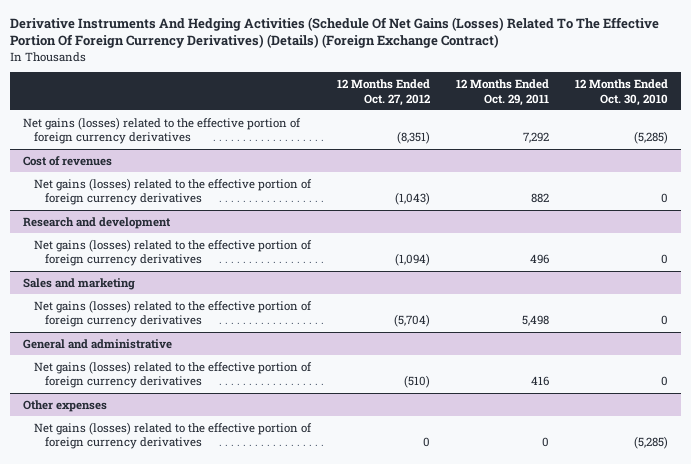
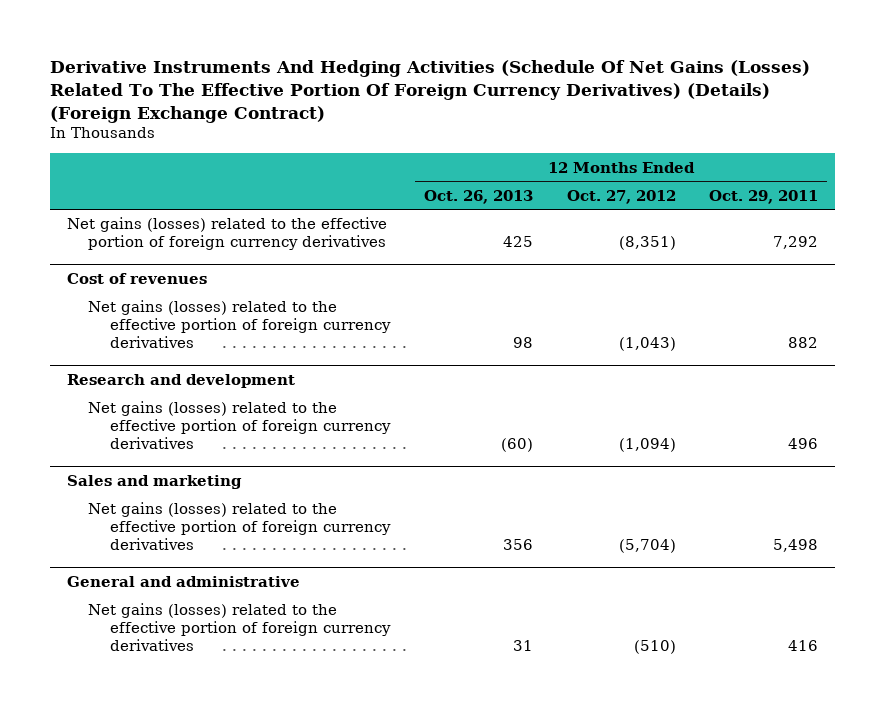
[574,78,668,106] 12 Months Ended Oct. 30, 2010 -> none
none -> [423,189,533,204] Oct. 26, 2013
[23,399,108,412] Other expenses -> none
[33,421,312,450] Net gains (losses) related to the effective portion of foreign currency derivatives -> none

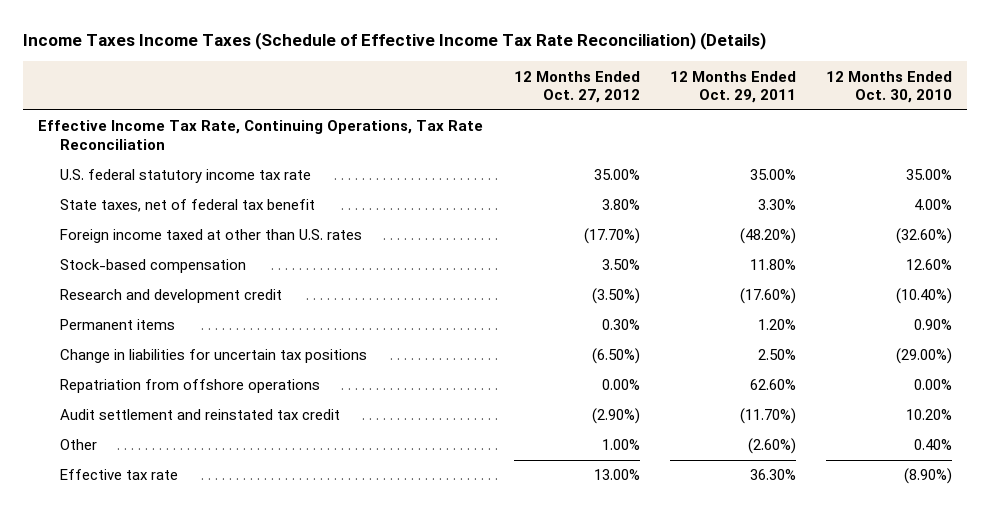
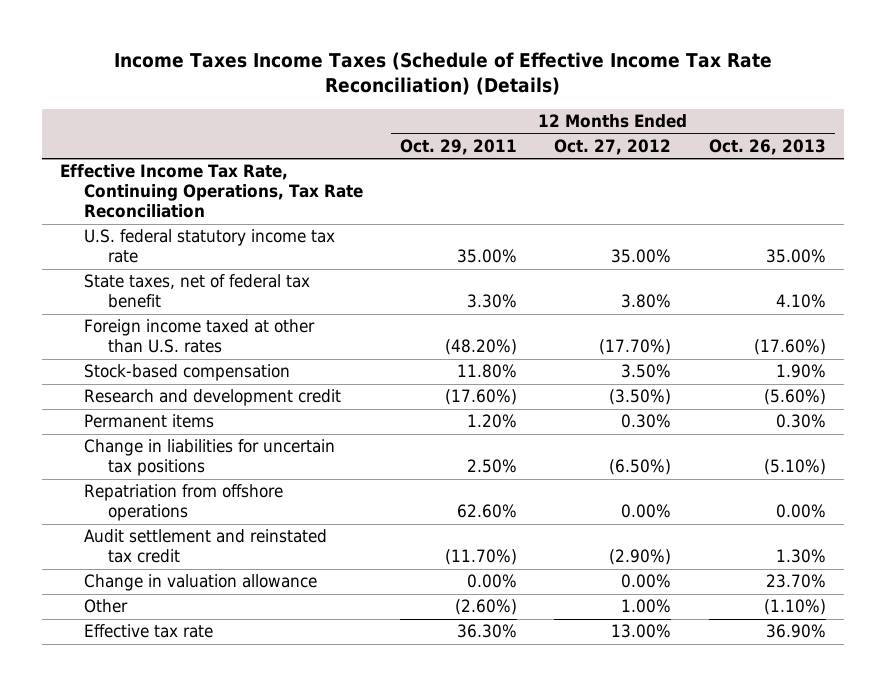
[826,70,953,103] 12 Months Ended Oct. 30, 2010 -> none
none -> [708,138,826,155] Oct. 26, 2013
none -> [83,574,317,592] Change in valuation allowance

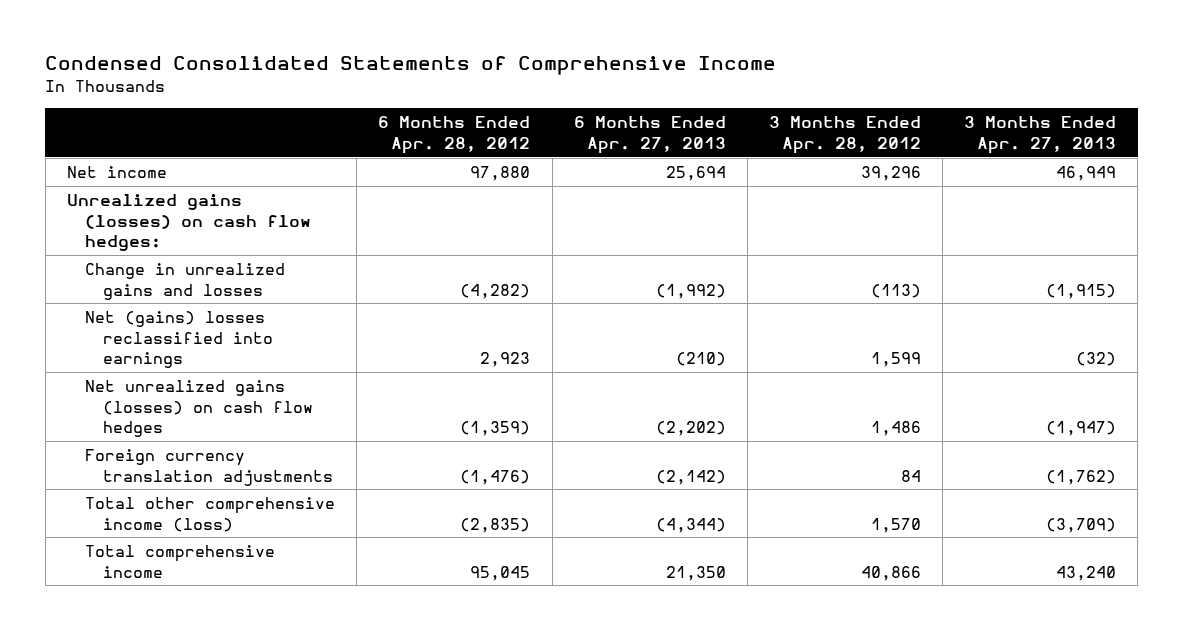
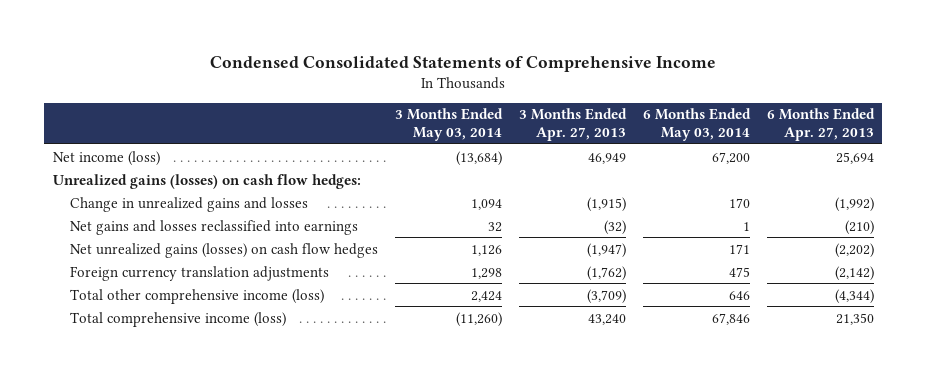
[378,116,531,154] 6 Months Ended Apr. 28, 2012 -> none
[768,116,921,154] 3 Months Ended Apr. 28, 2012 -> none
none -> [394,108,503,141] 3 Months Ended May 03, 2014
none -> [642,108,751,141] 6 Months Ended May 03, 2014
[67,165,168,178] Net income -> [52,150,160,166] Net income (loss)
[85,310,274,369] Net (gains) losses reclassified into earnings -> [69,219,358,235] Net gains and losses reclassified into earnings
[85,544,276,578] Total comprehensive income -> [69,311,286,327] Total comprehensive income (loss)

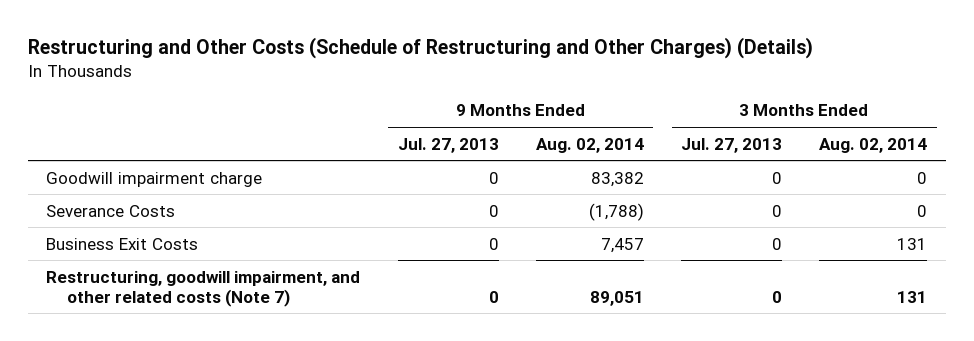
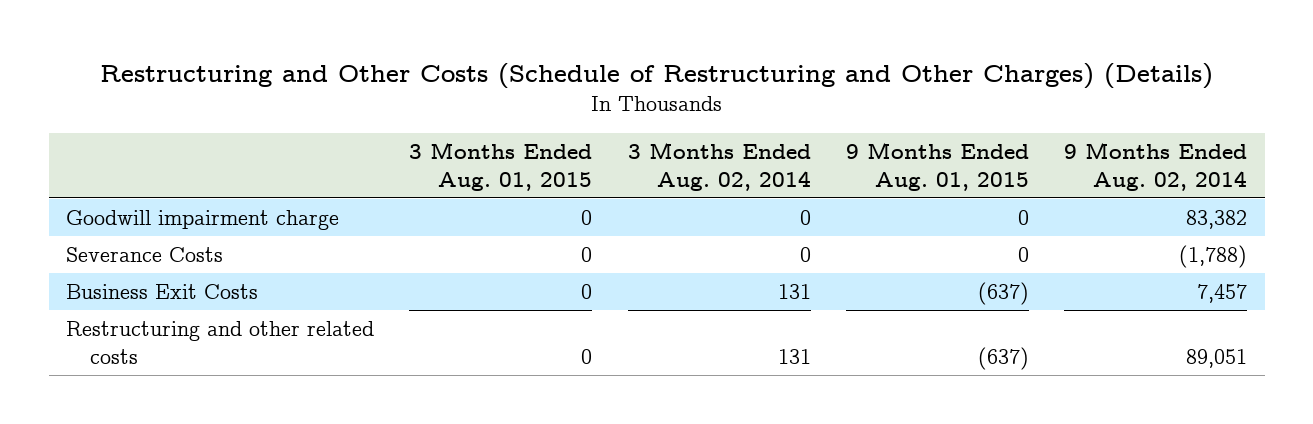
[397,137,499,153] Jul. 27, 2013 -> none
[681,137,783,153] Jul. 27, 2013 -> none
none -> [409,141,593,191] 3 Months Ended Aug. 01, 2015
none -> [845,141,1029,191] 9 Months Ended Aug. 01, 2015
[46,270,361,307] Restructuring, goodwill impairment, and other related costs (Note 7) -> [66,320,375,364] Restructuring and other related costs

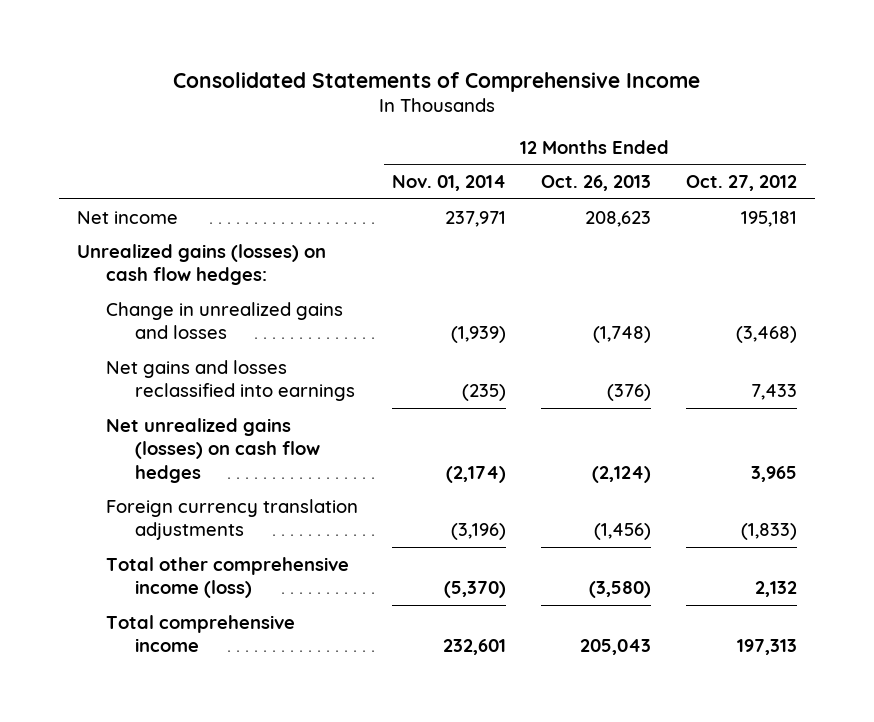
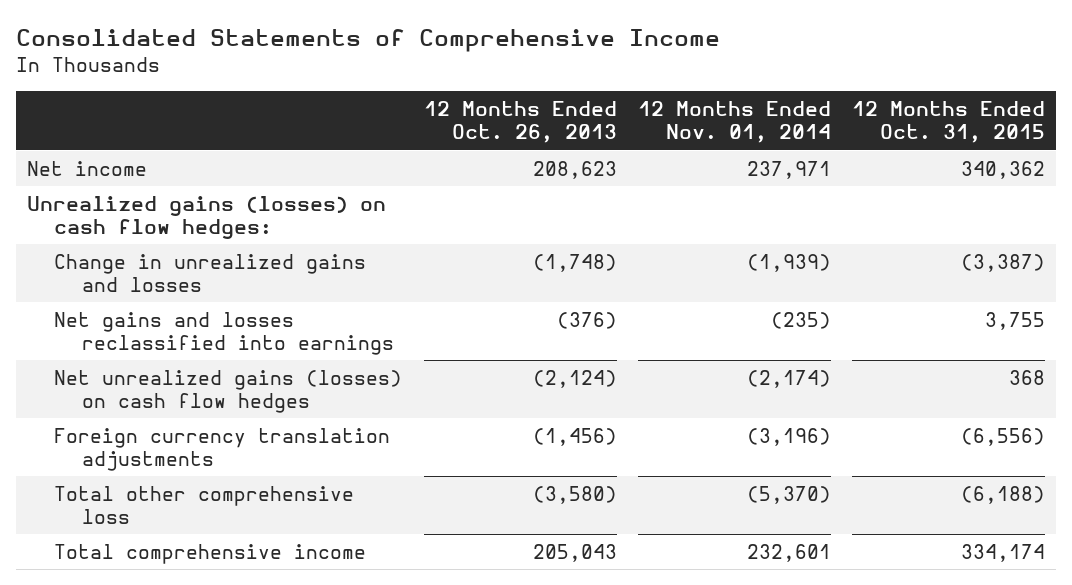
[686,175,798,192] Oct. 27, 2012 -> none
none -> [851,101,1045,144] 12 Months Ended Oct. 31, 2015
[105,556,349,599] Total other comprehensive income (loss) -> [54,485,355,525] Total other comprehensive loss

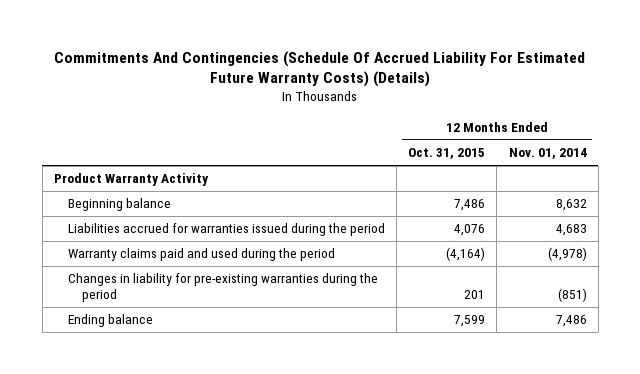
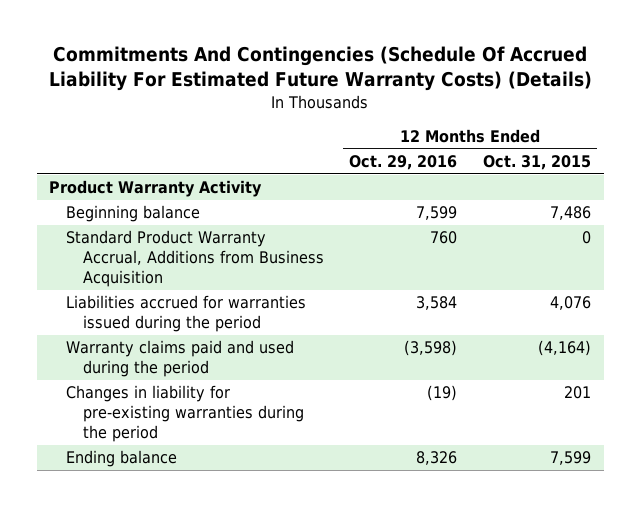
[508,148,587,160] Nov. 01, 2014 -> none
none -> [349,155,458,171] Oct. 29, 2016
none -> [66,230,324,288] Standard Product Warranty Accrual, Additions from Business Acquisition

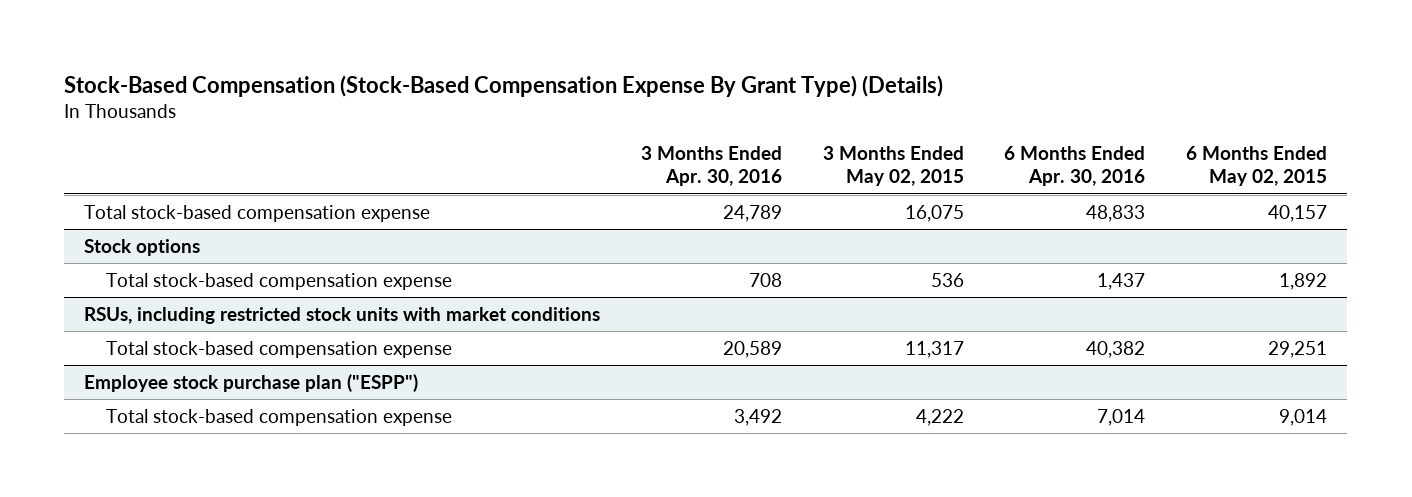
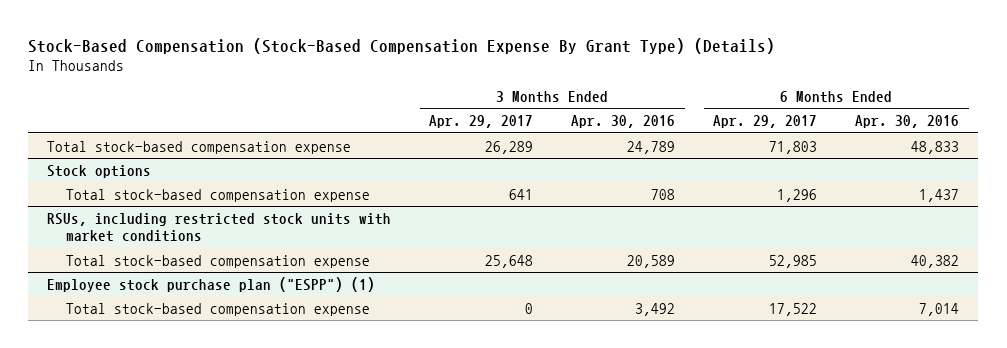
[822,145,964,187] 3 Months Ended May 02, 2015 -> none
[1186,145,1328,187] 6 Months Ended May 02, 2015 -> none
none -> [429,115,534,129] Apr. 29, 2017
none -> [713,115,818,129] Apr. 29, 2017
[84,373,419,392] Employee stock purchase plan ("ESPP") -> [47,276,376,292] Employee stock purchase plan ("ESPP") (1)

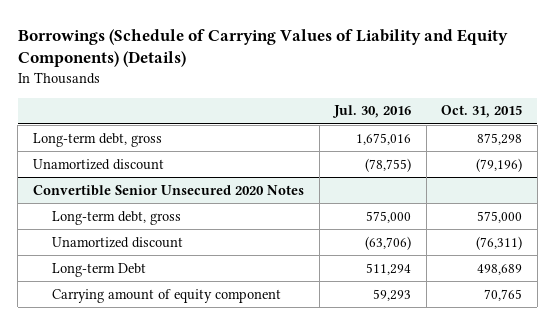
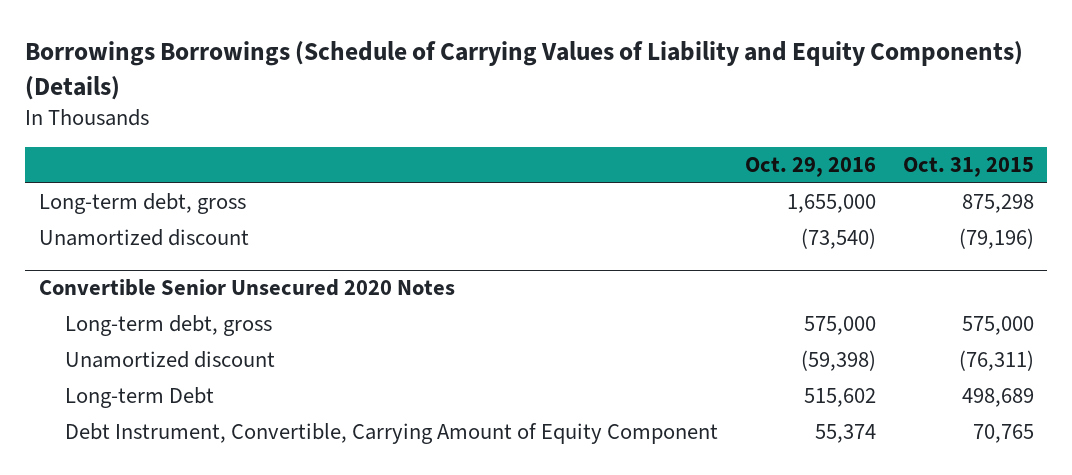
[17,28,508,68] Borrowings (Schedule of Carrying Values of Liability and Equity Components) (Details) -> [25,40,1024,100] Borrowings Borrowings (Schedule of Carrying Values of Liability and Equity Components) (Details)
[332,105,412,119] Jul. 30, 2016 -> none
none -> [744,157,876,178] Oct. 29, 2016
[52,288,282,303] Carrying amount of equity component -> [64,423,718,445] Debt Instrument, Convertible, Carrying Amount of Equity Component

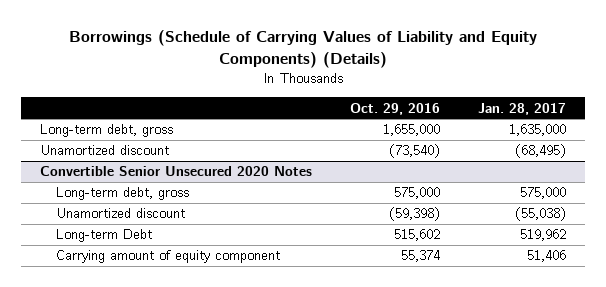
[25,40,1024,100] Borrowings Borrowings (Schedule of Carrying Values of Liability and Equity Components) (Details) -> [68,30,537,69] Borrowings (Schedule of Carrying Values of Liability and Equity Components) (Details)
[902,157,1034,178] Oct. 31, 2015 -> none
none -> [478,102,567,115] Jan. 28, 2017
[64,423,718,445] Debt Instrument, Convertible, Carrying Amount of Equity Component -> [55,250,280,264] Carrying amount of equity component

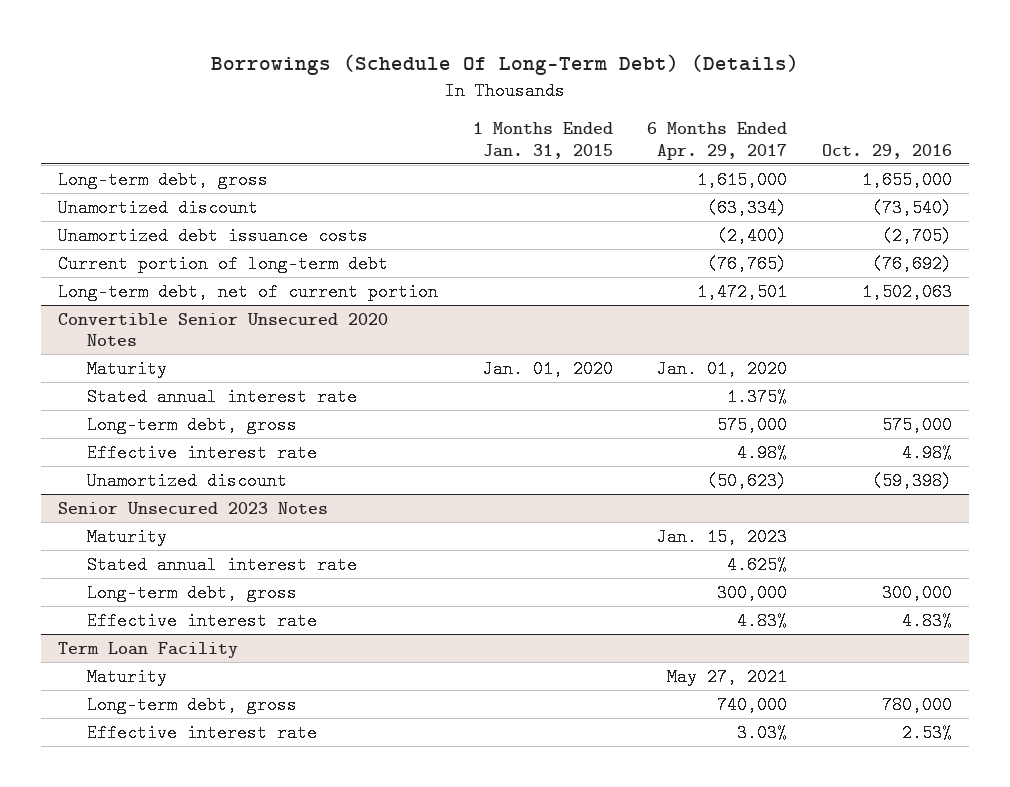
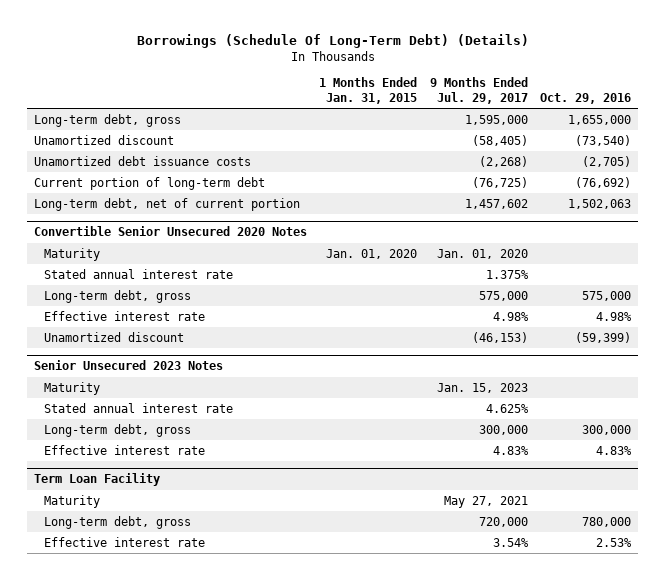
[647,121,788,160] 6 Months Ended Apr. 29, 2017 -> none
none -> [429,76,528,104] 9 Months Ended Jul. 29, 2017
[871,471,952,490] (59,398) -> [575,331,632,343] (59,399)

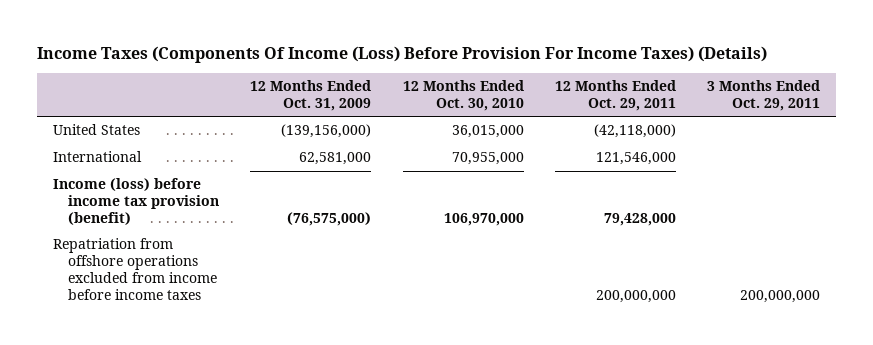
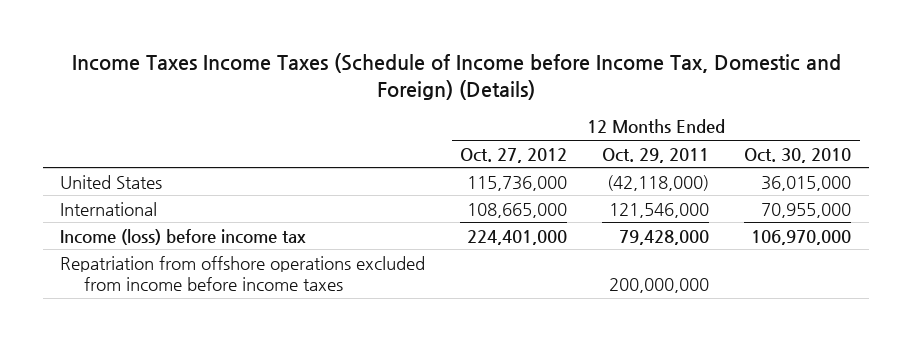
[37,45,768,63] Income Taxes (Components Of Income (Loss) Before Provision For Income Taxes) (Details) -> [71,53,841,100] Income Taxes Income Taxes (Schedule of Income before Income Tax, Domestic and Foreign) (Details)
[250,79,372,111] 12 Months Ended Oct. 31, 2009 -> none
[707,79,821,111] 3 Months Ended Oct. 29, 2011 -> none
none -> [460,147,568,163] Oct. 27, 2012
[52,178,219,226] Income (loss) before income tax provision (benefit) -> [60,228,307,245] Income (loss) before income tax

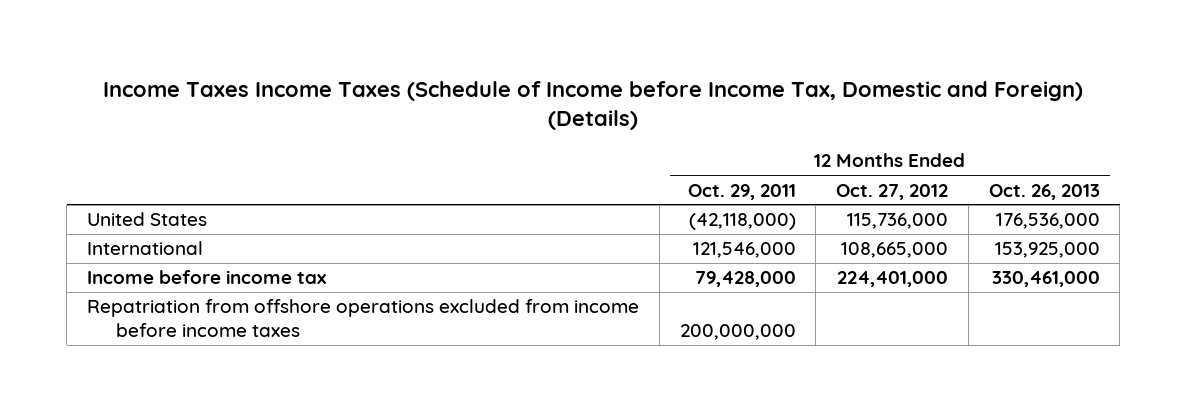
[744,147,852,163] Oct. 30, 2010 -> none
none -> [988,183,1100,200] Oct. 26, 2013
[60,228,307,245] Income (loss) before income tax -> [87,270,327,285] Income before income tax

